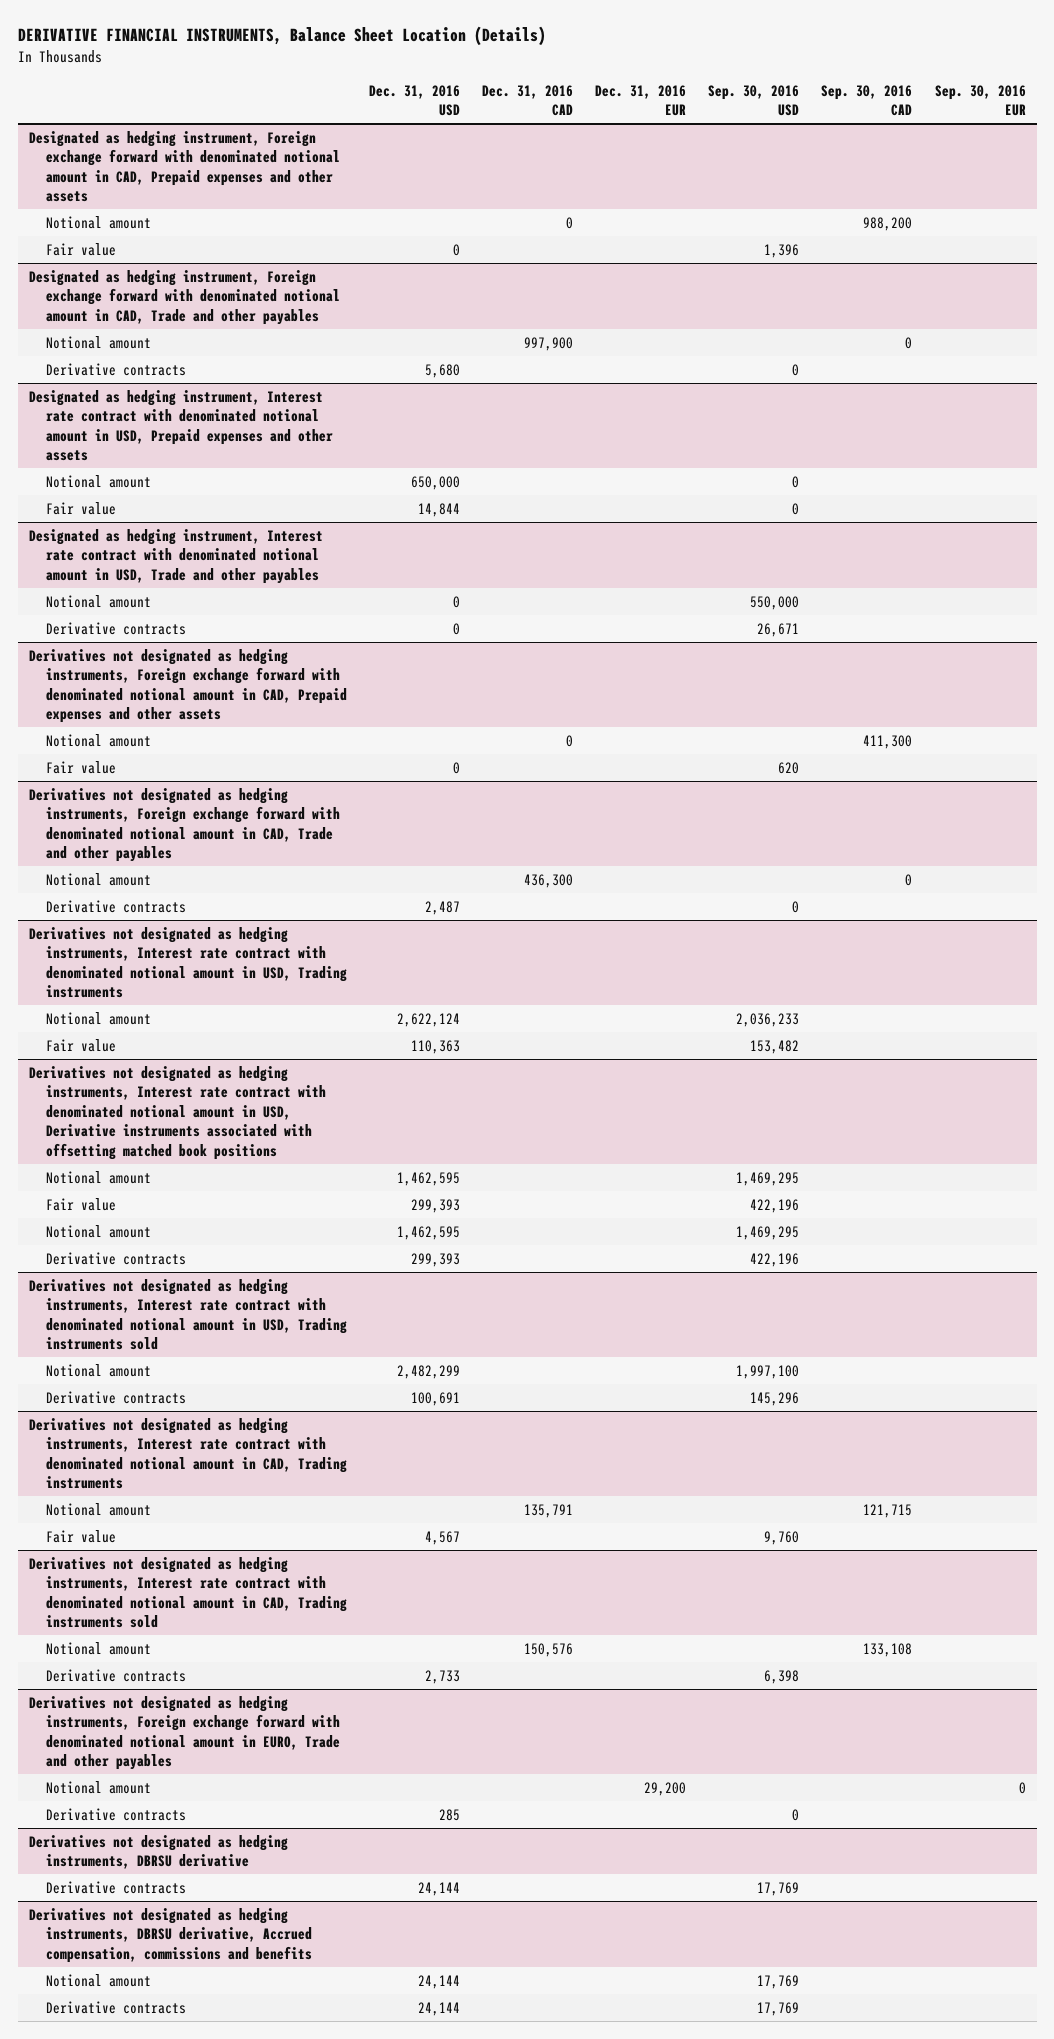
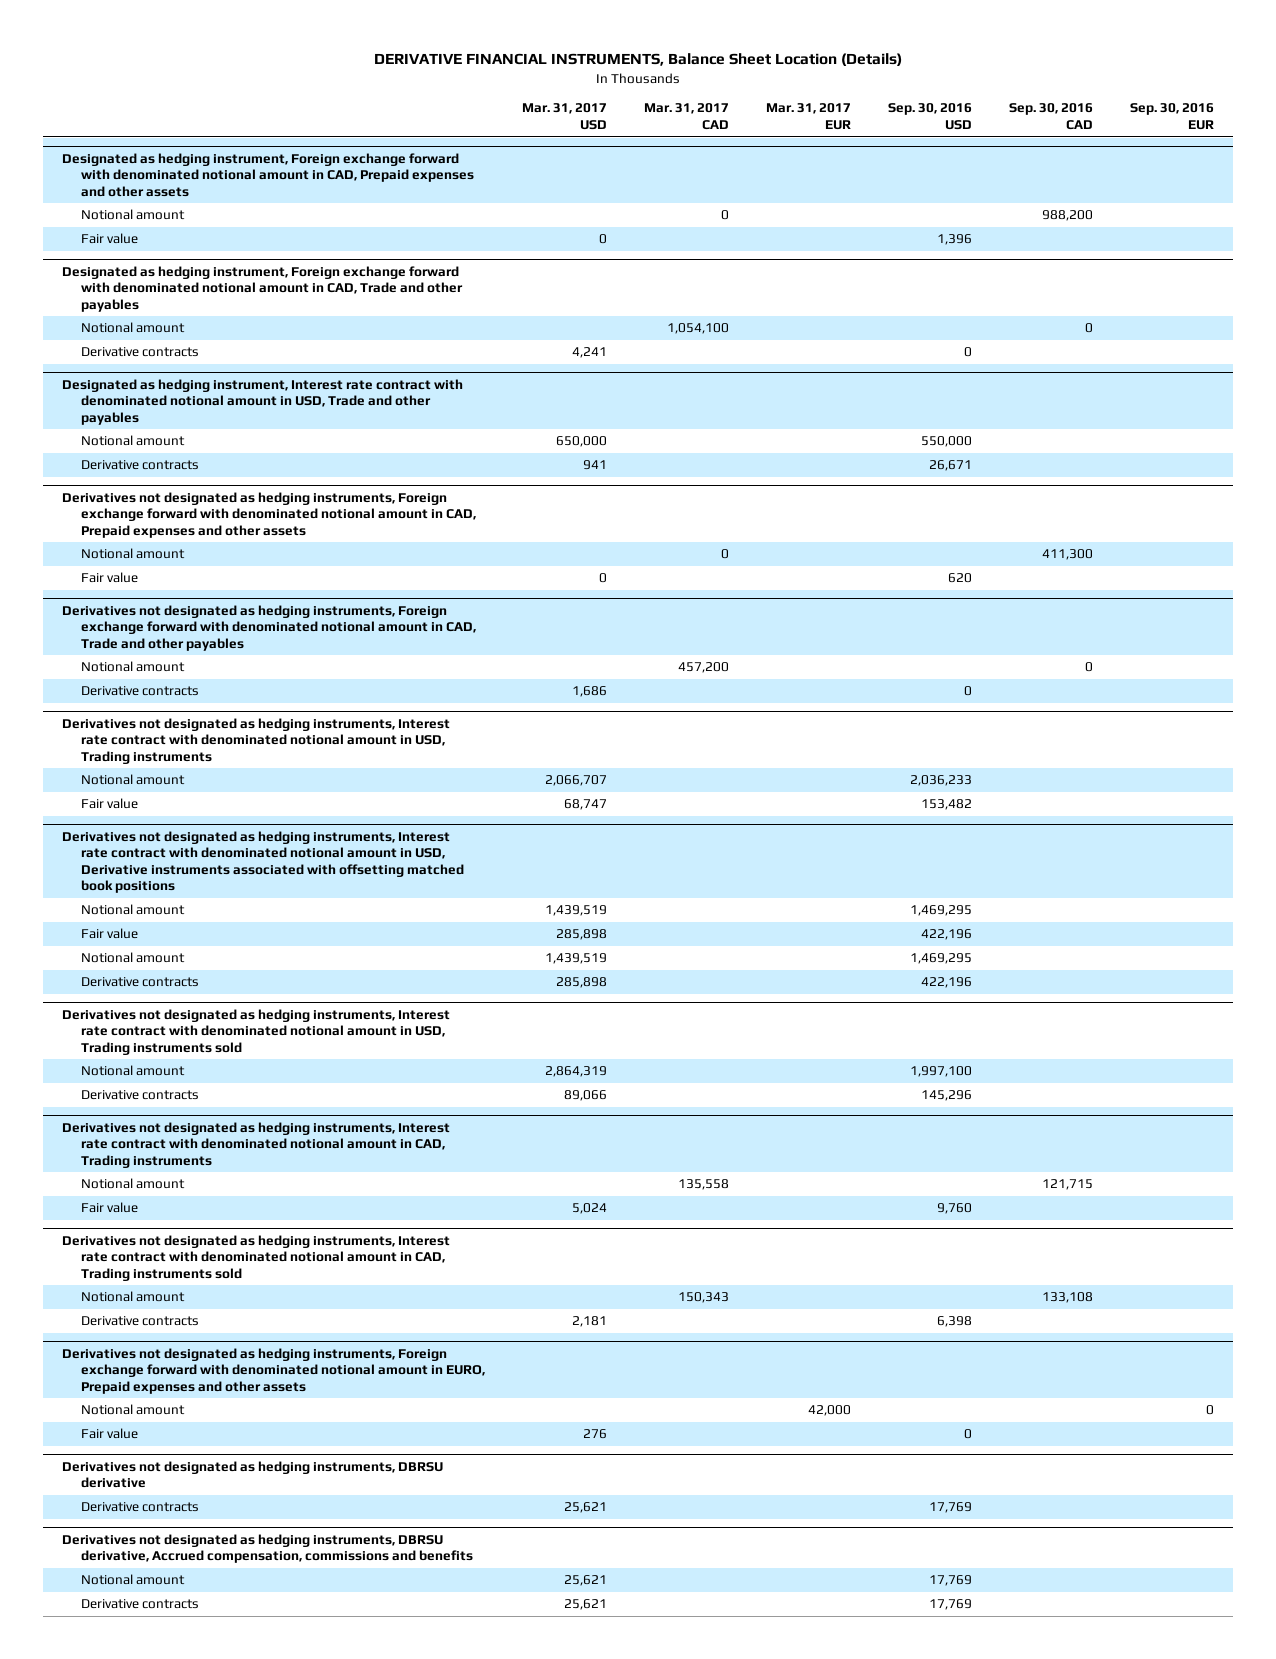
[368,84,460,117] Dec. 31, 2016 USD -> none
[481,84,573,117] Dec. 31, 2016 CAD -> none
[595,84,687,117] Dec. 31, 2016 EUR -> none
none -> [522,103,608,131] Mar. 31, 2017 USD
none -> [644,103,730,131] Mar. 31, 2017 CAD
none -> [766,103,852,131] Mar. 31, 2017 EUR
[28,389,333,462] Designated as hedging instrument, Interest rate contract with denominated notional amount in USD, Prepaid expenses and other assets -> none
[45,474,151,488] Notional amount -> none
[45,501,116,515] Fair value -> none
[28,1695,340,1771] Derivatives not designated as hedging instruments, Foreign exchange forward with denominated notional amount in EURO, Trade and other payables -> [61,1347,486,1394] Derivatives not designated as hedging instruments, Foreign exchange forward with denominated notional amount in EURO, Prepaid expenses and other assets
[45,1807,186,1821] Derivative contracts -> none
none -> [81,1428,139,1440] Fair value

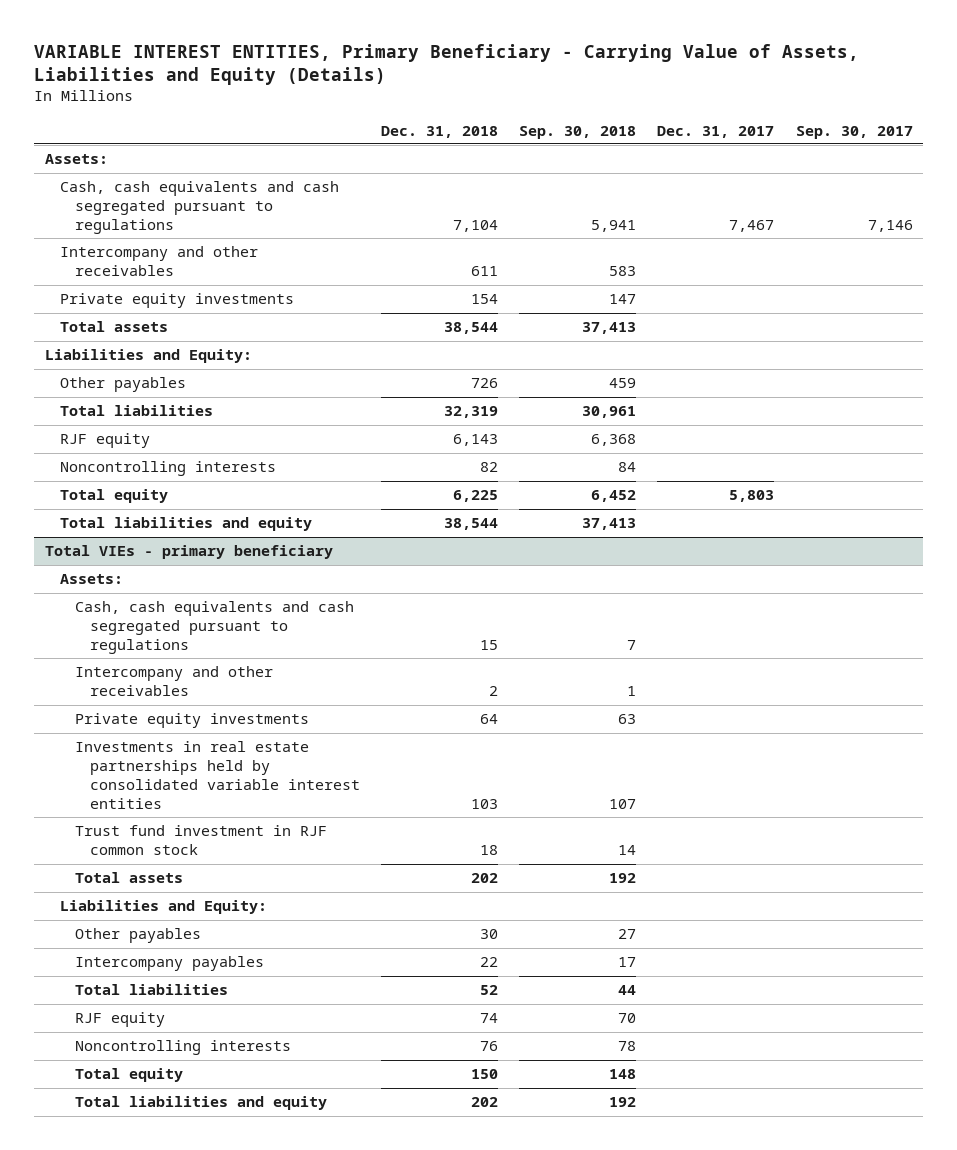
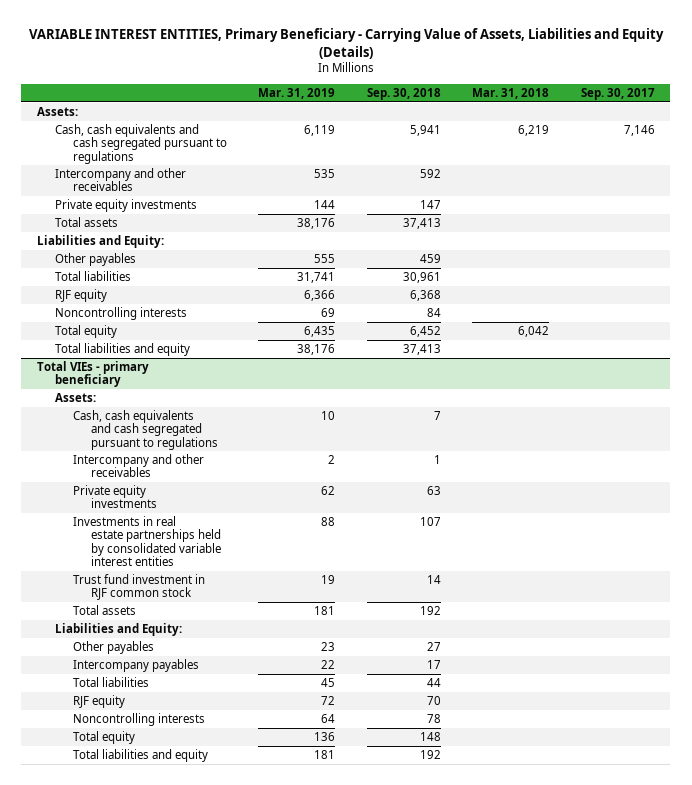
[381,125,499,138] Dec. 31, 2018 -> none
[657,125,775,138] Dec. 31, 2017 -> none
none -> [258,87,336,99] Mar. 31, 2019
none -> [472,87,550,99] Mar. 31, 2018
[609,266,637,277] 583 -> [419,169,441,179] 592

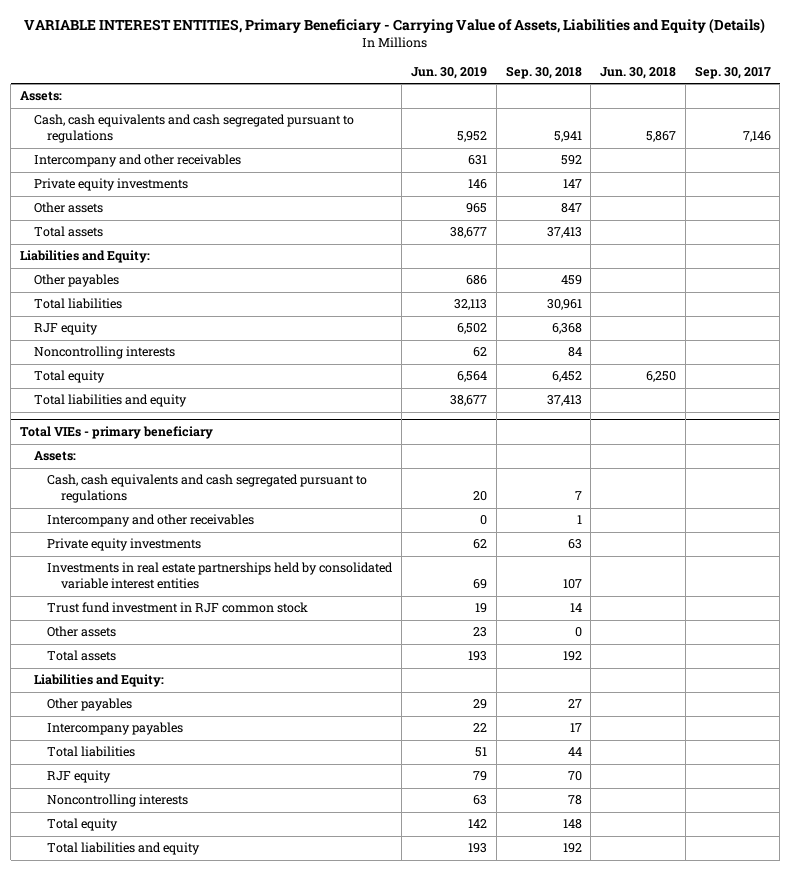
[258,87,336,99] Mar. 31, 2019 -> none
[472,87,550,99] Mar. 31, 2018 -> none
none -> [411,66,488,79] Jun. 30, 2019
none -> [600,66,677,79] Jun. 30, 2018
none -> [33,202,103,214] Other assets
none -> [47,626,117,638] Other assets

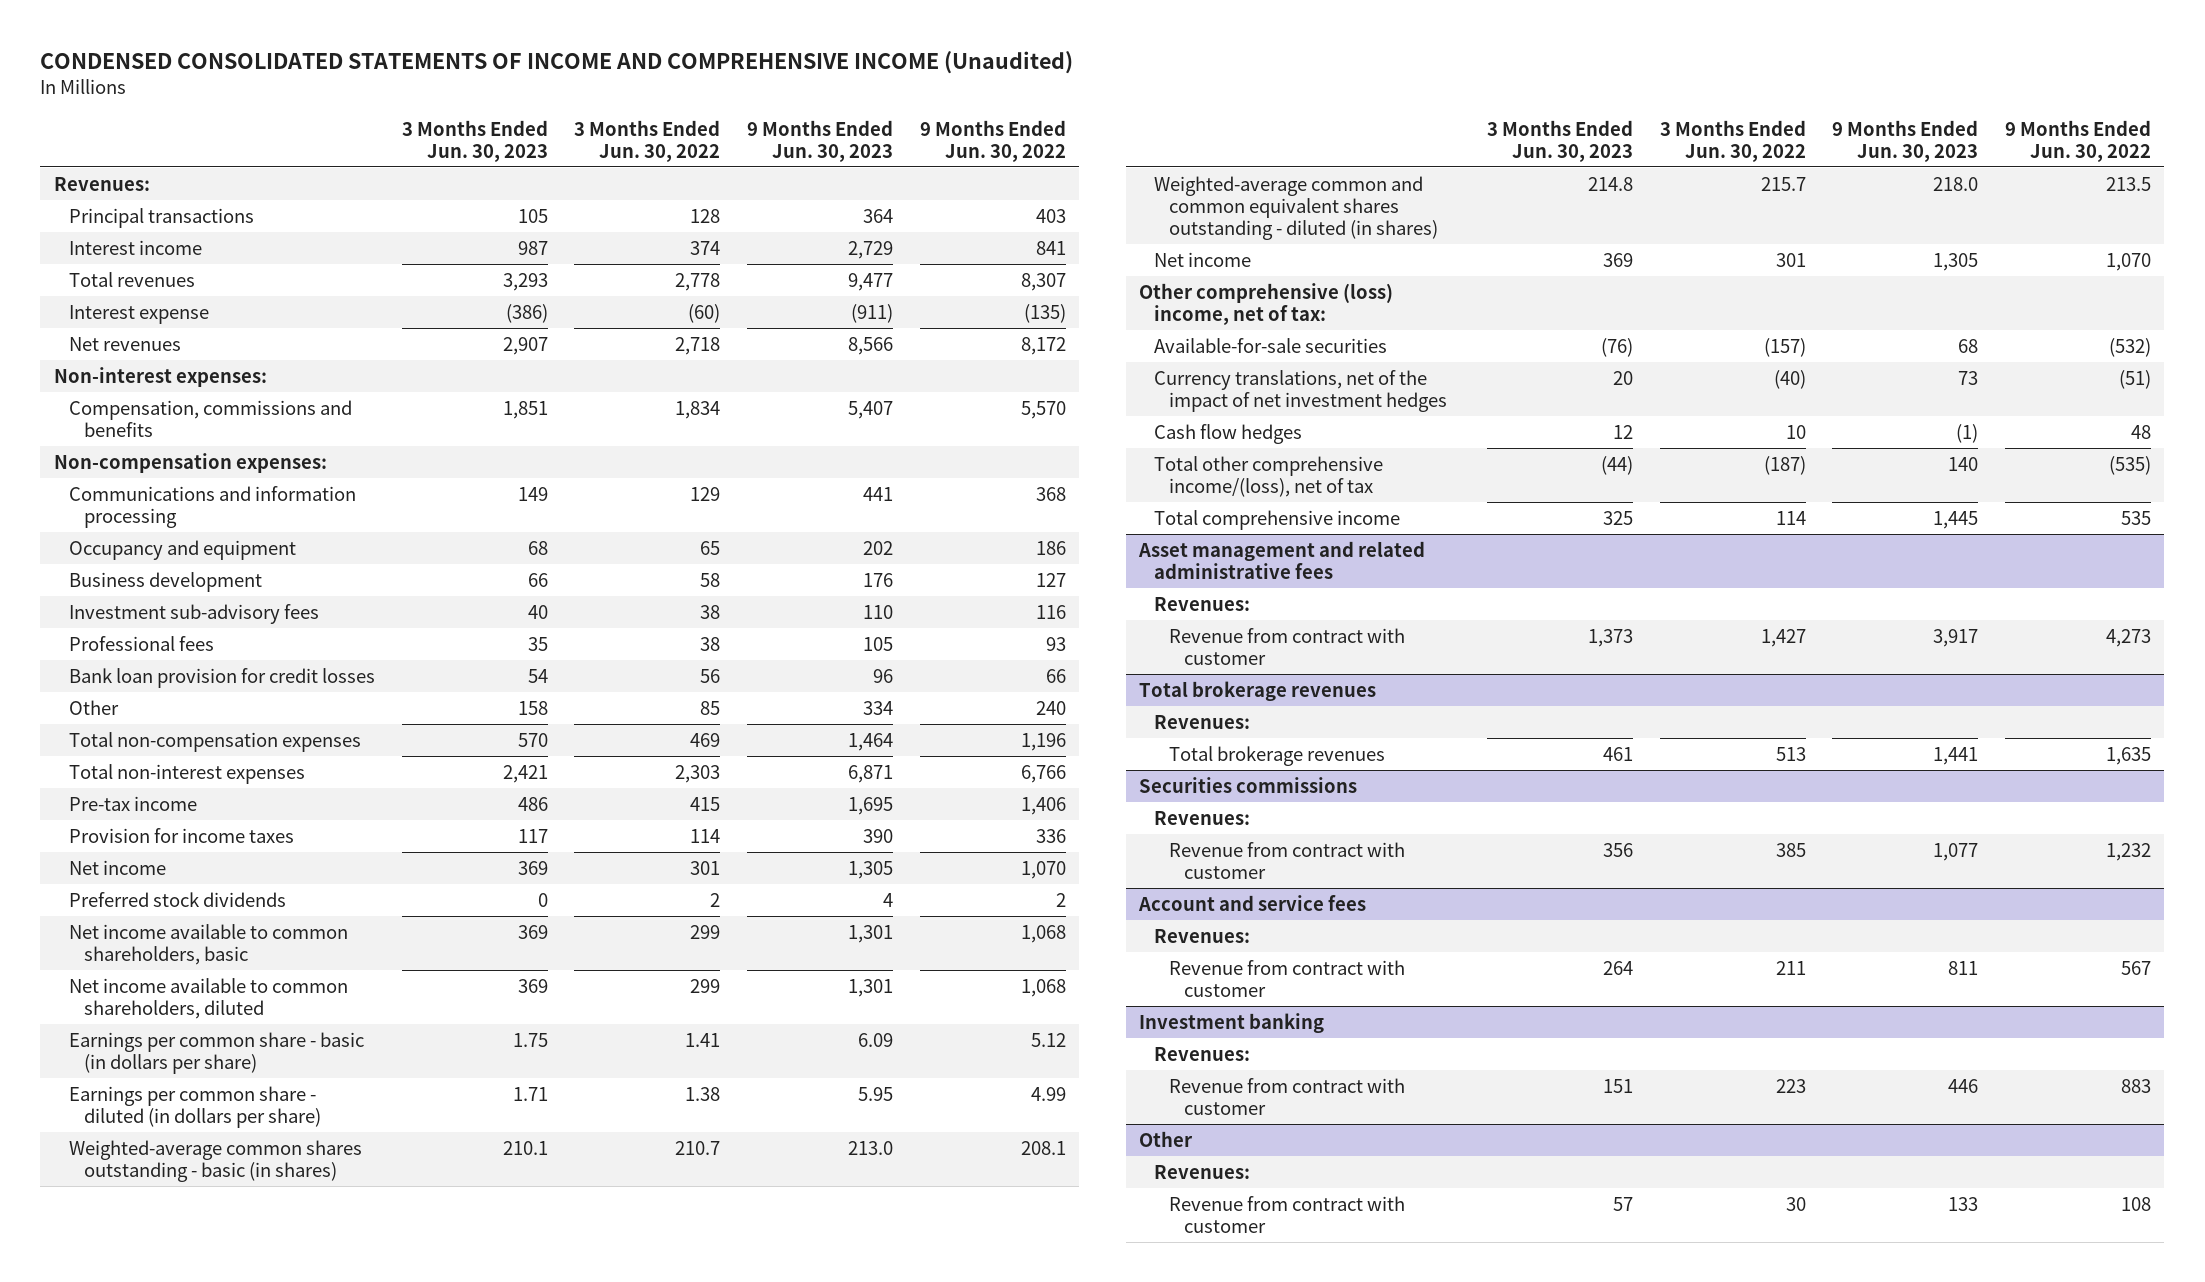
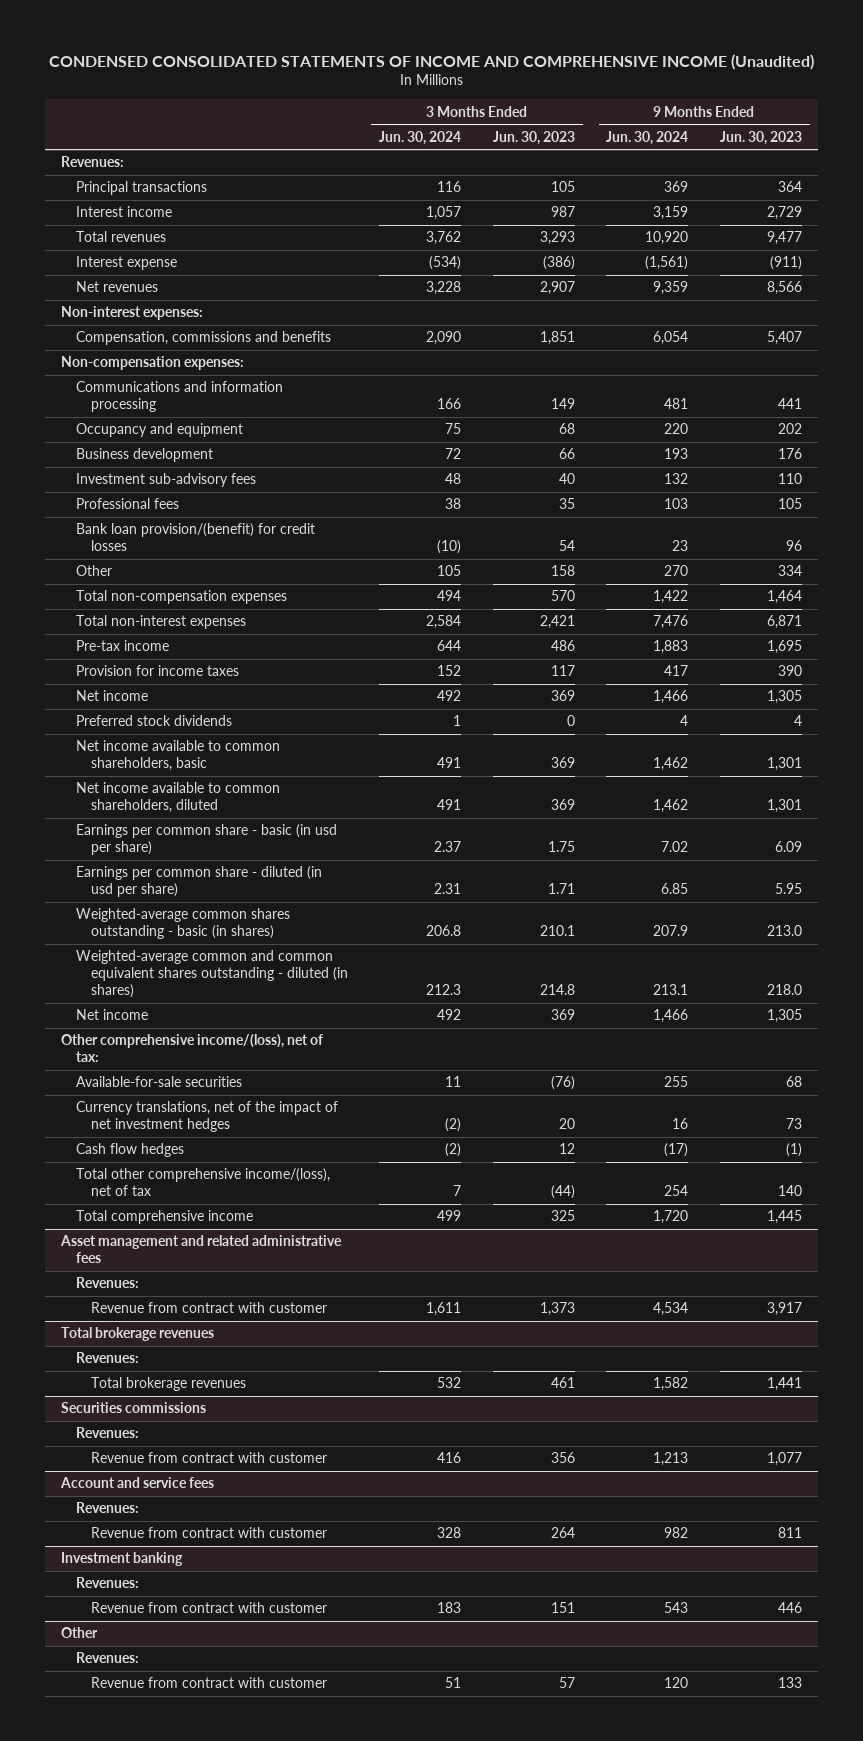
[574,119,721,163] 3 Months Ended Jun. 30, 2022 -> none
[919,119,1066,163] 9 Months Ended Jun. 30, 2022 -> none
none -> [379,130,462,145] Jun. 30, 2024
none -> [606,130,689,145] Jun. 30, 2024
[68,667,375,688] Bank loan provision for credit losses -> [75,523,315,552] Bank loan provision/(benefit) for credit losses
[68,1031,364,1074] Earnings per common share - basic (in dollars per share) -> [75,824,337,856] Earnings per common share - basic (in usd per share)
[68,1085,322,1128] Earnings per common share - diluted (in dollars per share) -> [75,866,322,898] Earnings per common share - diluted (in usd per share)
[1139,282,1394,325] Other comprehensive (loss) income, net of tax: -> [61,1034,324,1063] Other comprehensive income/(loss), net of tax:

